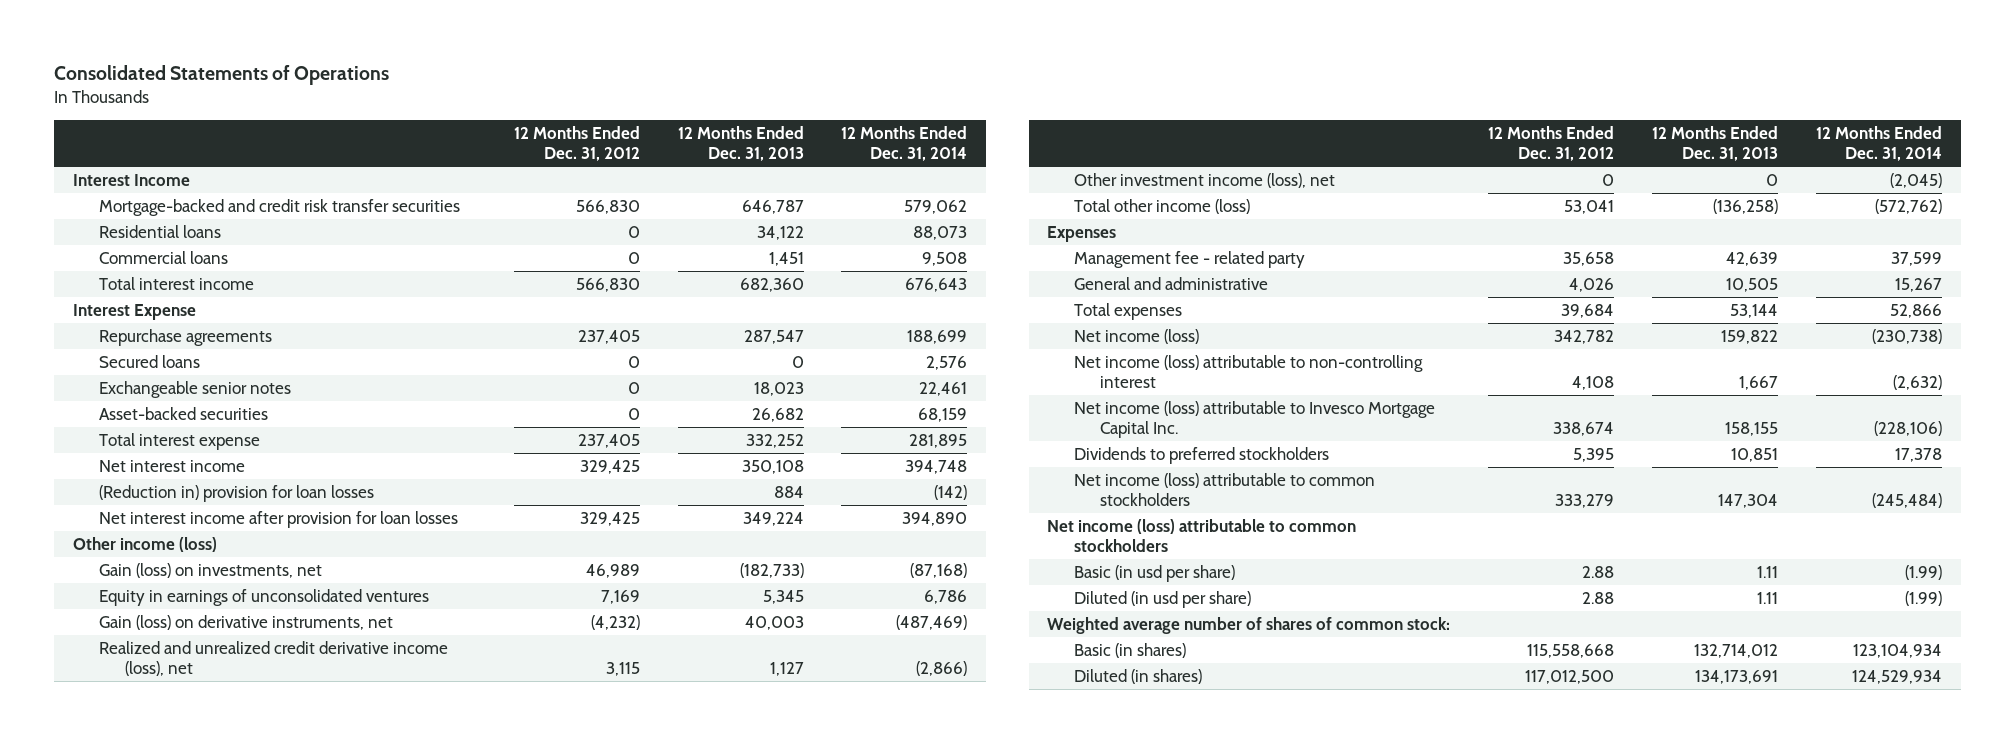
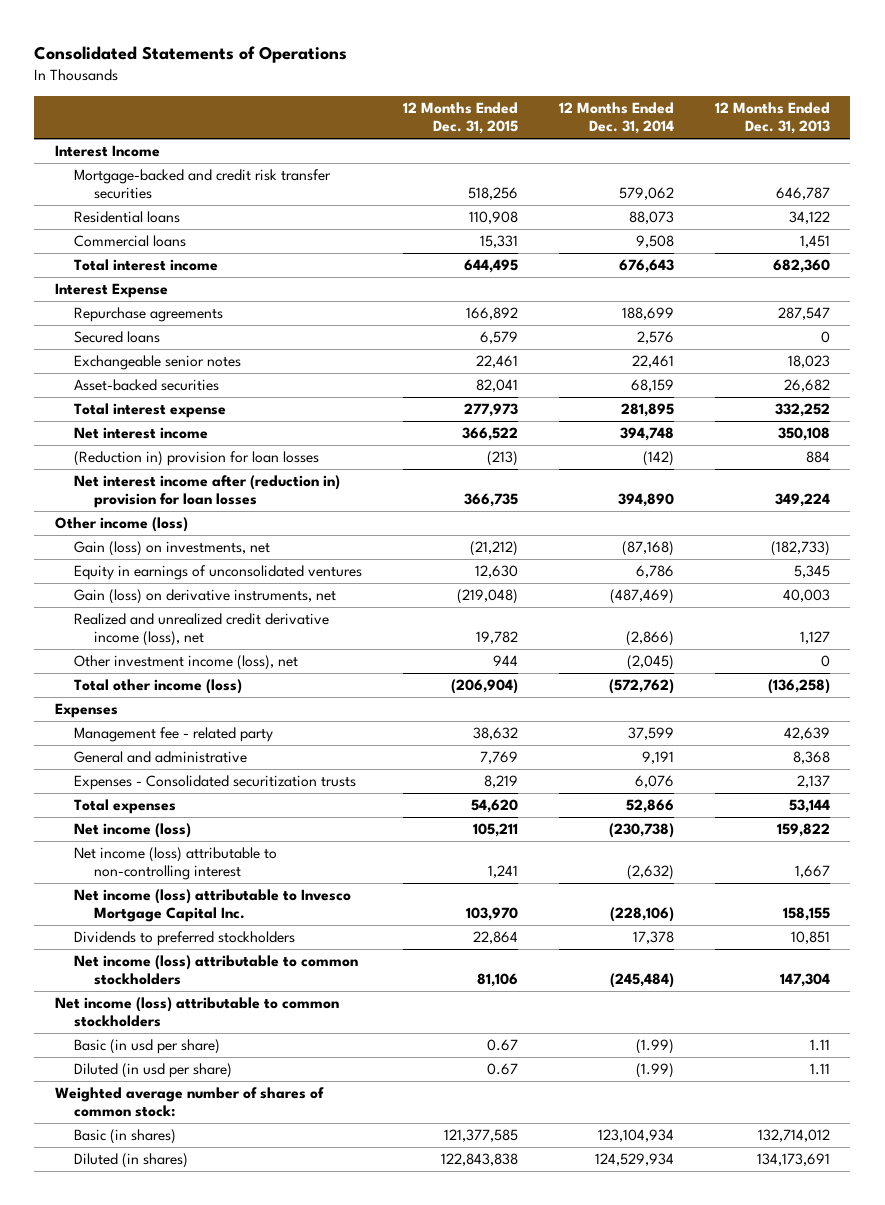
[513,126,640,162] 12 Months Ended Dec. 31, 2012 -> none
none -> [403,101,519,135] 12 Months Ended Dec. 31, 2015
[99,511,459,529] Net interest income after provision for loan losses -> [74,475,341,509] Net interest income after (reduction in) provision for loan losses
[1726,278,1779,293] 10,505 -> [792,751,830,765] 8,368
[1894,278,1942,293] 15,267 -> [642,751,675,765] 9,191
none -> [74,775,357,791] Expenses - Consolidated securitization trusts

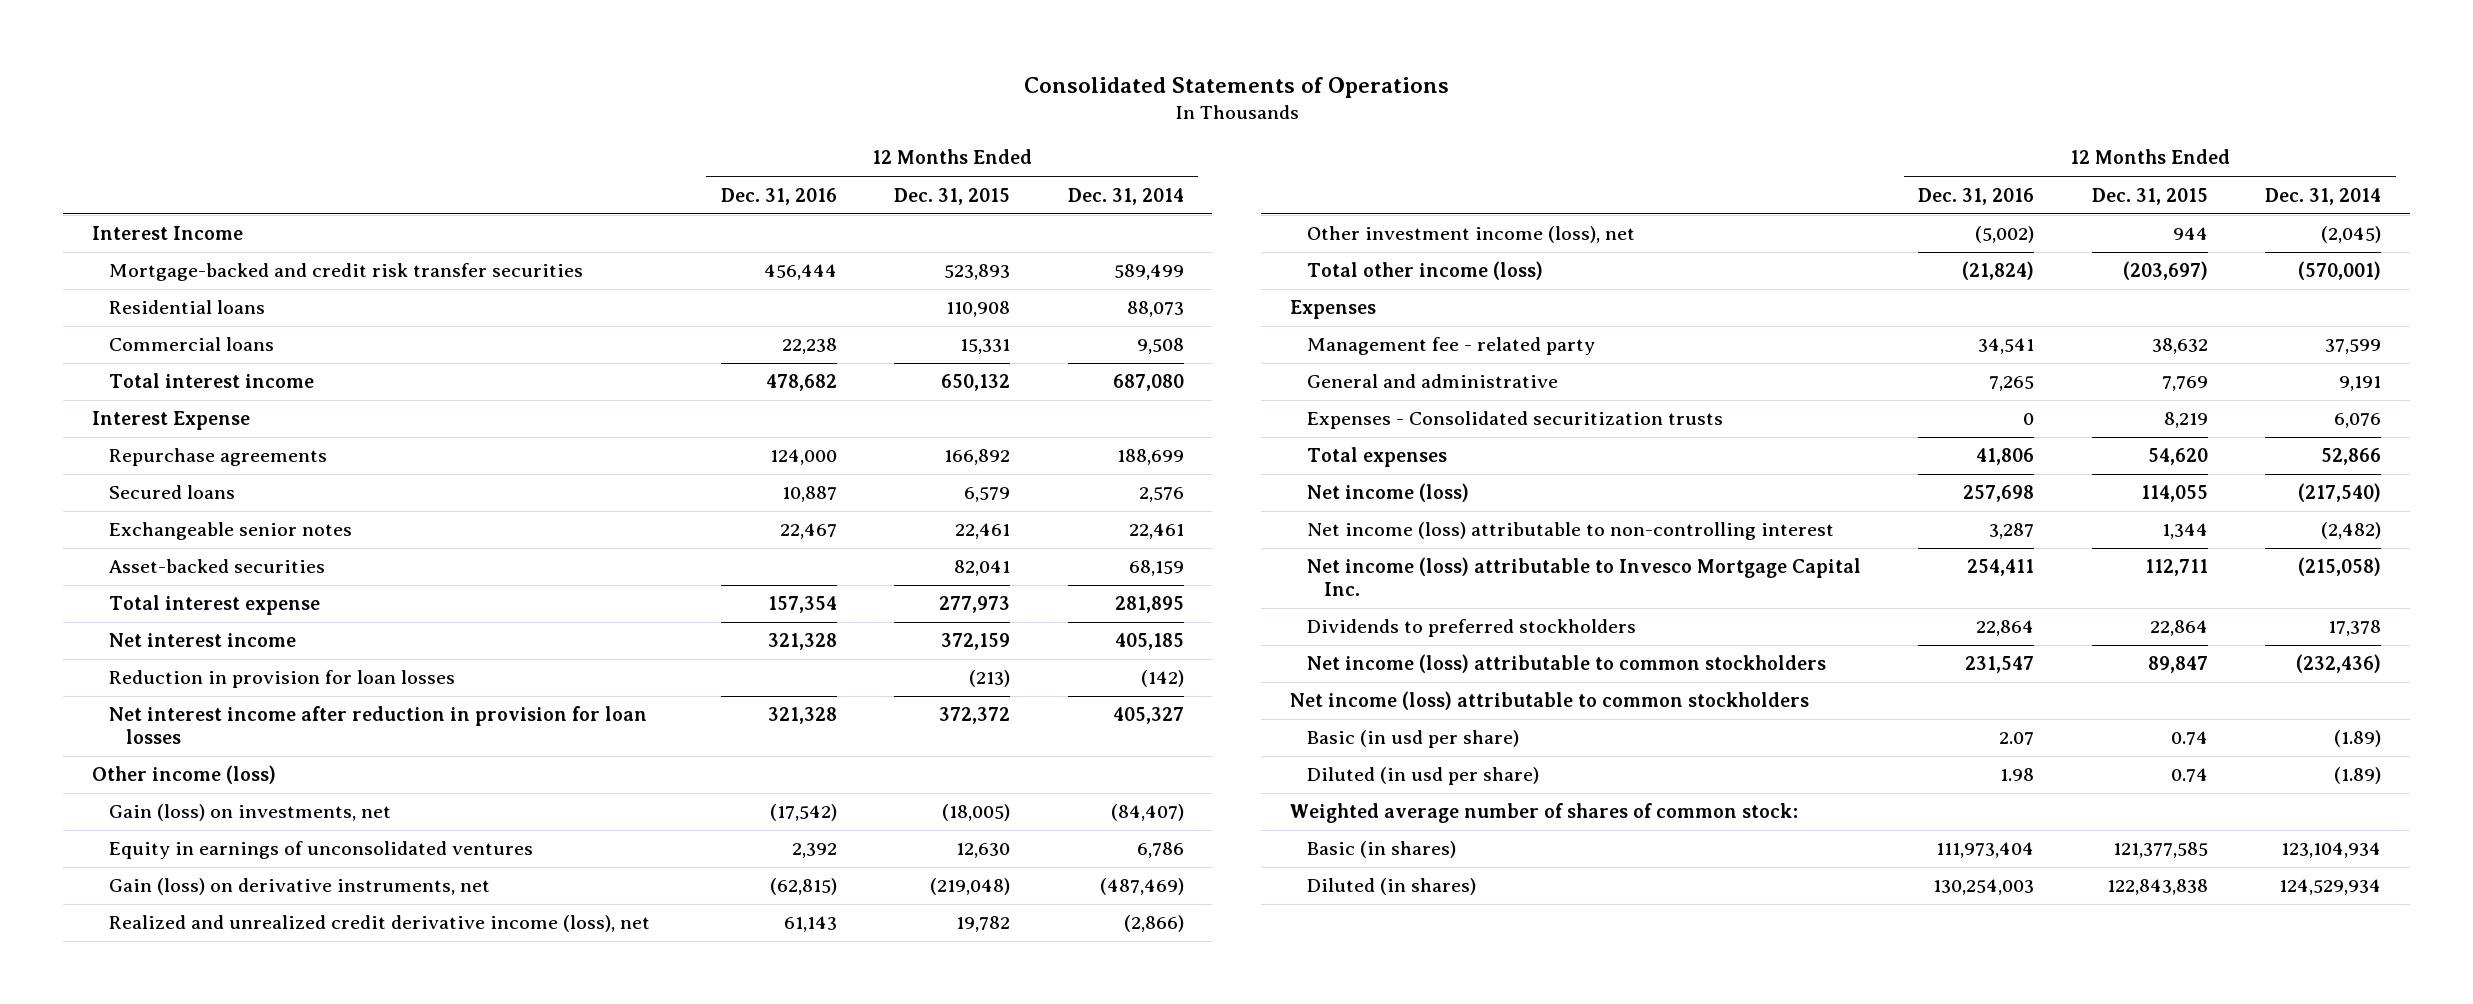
[714,101,830,135] 12 Months Ended Dec. 31, 2013 -> none
none -> [720,187,837,205] Dec. 31, 2016
[468,187,519,201] 518,256 -> [944,264,1011,281] 523,893
[619,187,675,201] 579,062 -> [1113,264,1184,281] 589,499
[464,259,519,274] 644,495 -> [941,374,1011,392] 650,132
[619,259,675,274] 676,643 -> [1112,374,1184,392] 687,080
[462,427,519,442] 366,522 -> [941,633,1011,651] 372,159
[620,427,675,442] 394,748 -> [1114,633,1184,651] 405,185
[74,451,320,467] (Reduction in) provision for loan losses -> [109,670,456,689] Reduction in provision for loan losses
[74,475,341,509] Net interest income after (reduction in) provision for loan losses -> [109,706,648,745] Net interest income after reduction in provision for loan losses
[464,493,519,508] 366,735 -> [939,707,1011,725] 372,372
[618,493,675,508] 394,890 -> [1112,707,1184,725] 405,327
[470,541,519,557] (21,212) -> [942,804,1011,822] (18,005)
[622,541,675,557] (87,168) -> [1110,804,1184,822] (84,407)
[451,679,519,695] (206,904) -> [2122,261,2208,281] (203,697)
[609,679,675,695] (572,762) -> [2298,261,2382,281] (570,001)
[473,823,519,838] 105,211 -> [2140,485,2208,503] 114,055
[609,823,675,839] (230,738) -> [2298,483,2382,503] (217,540)
[488,865,519,879] 1,241 -> [2161,523,2208,540] 1,344
[627,865,675,881] (2,632) -> [2321,522,2382,540] (2,482)
[466,907,519,922] 103,970 -> [2144,559,2208,577] 112,711
[610,907,675,923] (228,106) -> [2298,557,2382,577] (215,058)
[477,973,519,988] 81,106 -> [2147,656,2208,674] 89,847
[610,973,675,989] (245,484) -> [2296,654,2382,674] (232,436)
[487,1039,519,1052] 0.67 -> [2170,731,2208,746] 0.74
[636,1039,675,1055] (1.99) -> [2334,730,2382,748] (1.89)
[487,1063,519,1076] 0.67 -> [2170,768,2208,783] 0.74
[636,1063,675,1079] (1.99) -> [2334,767,2382,785] (1.89)

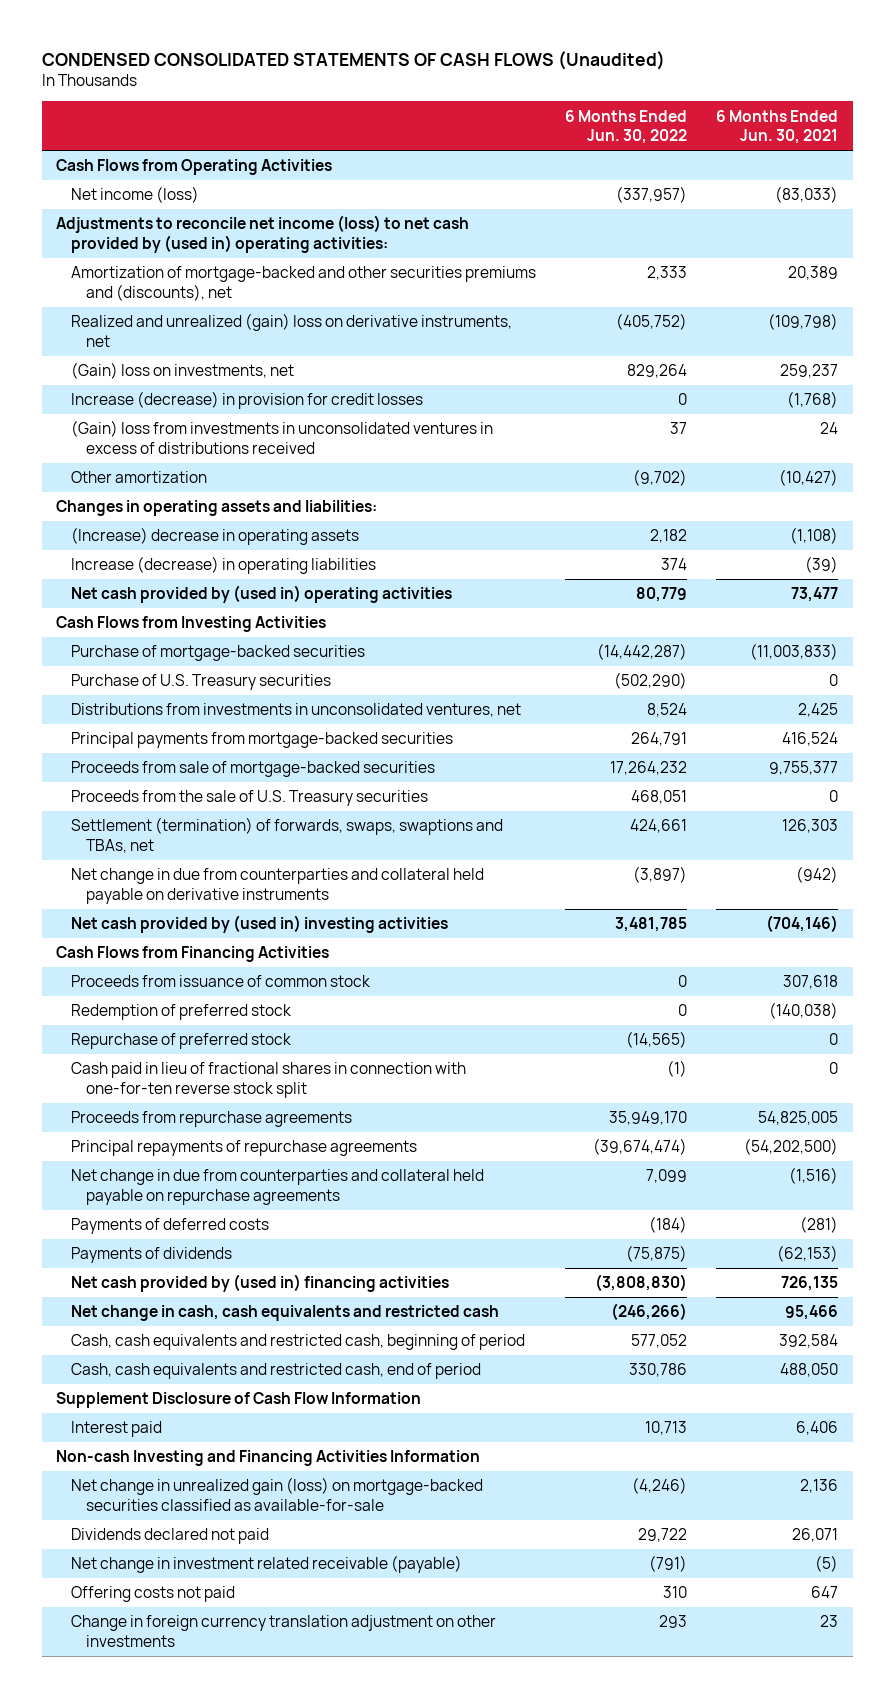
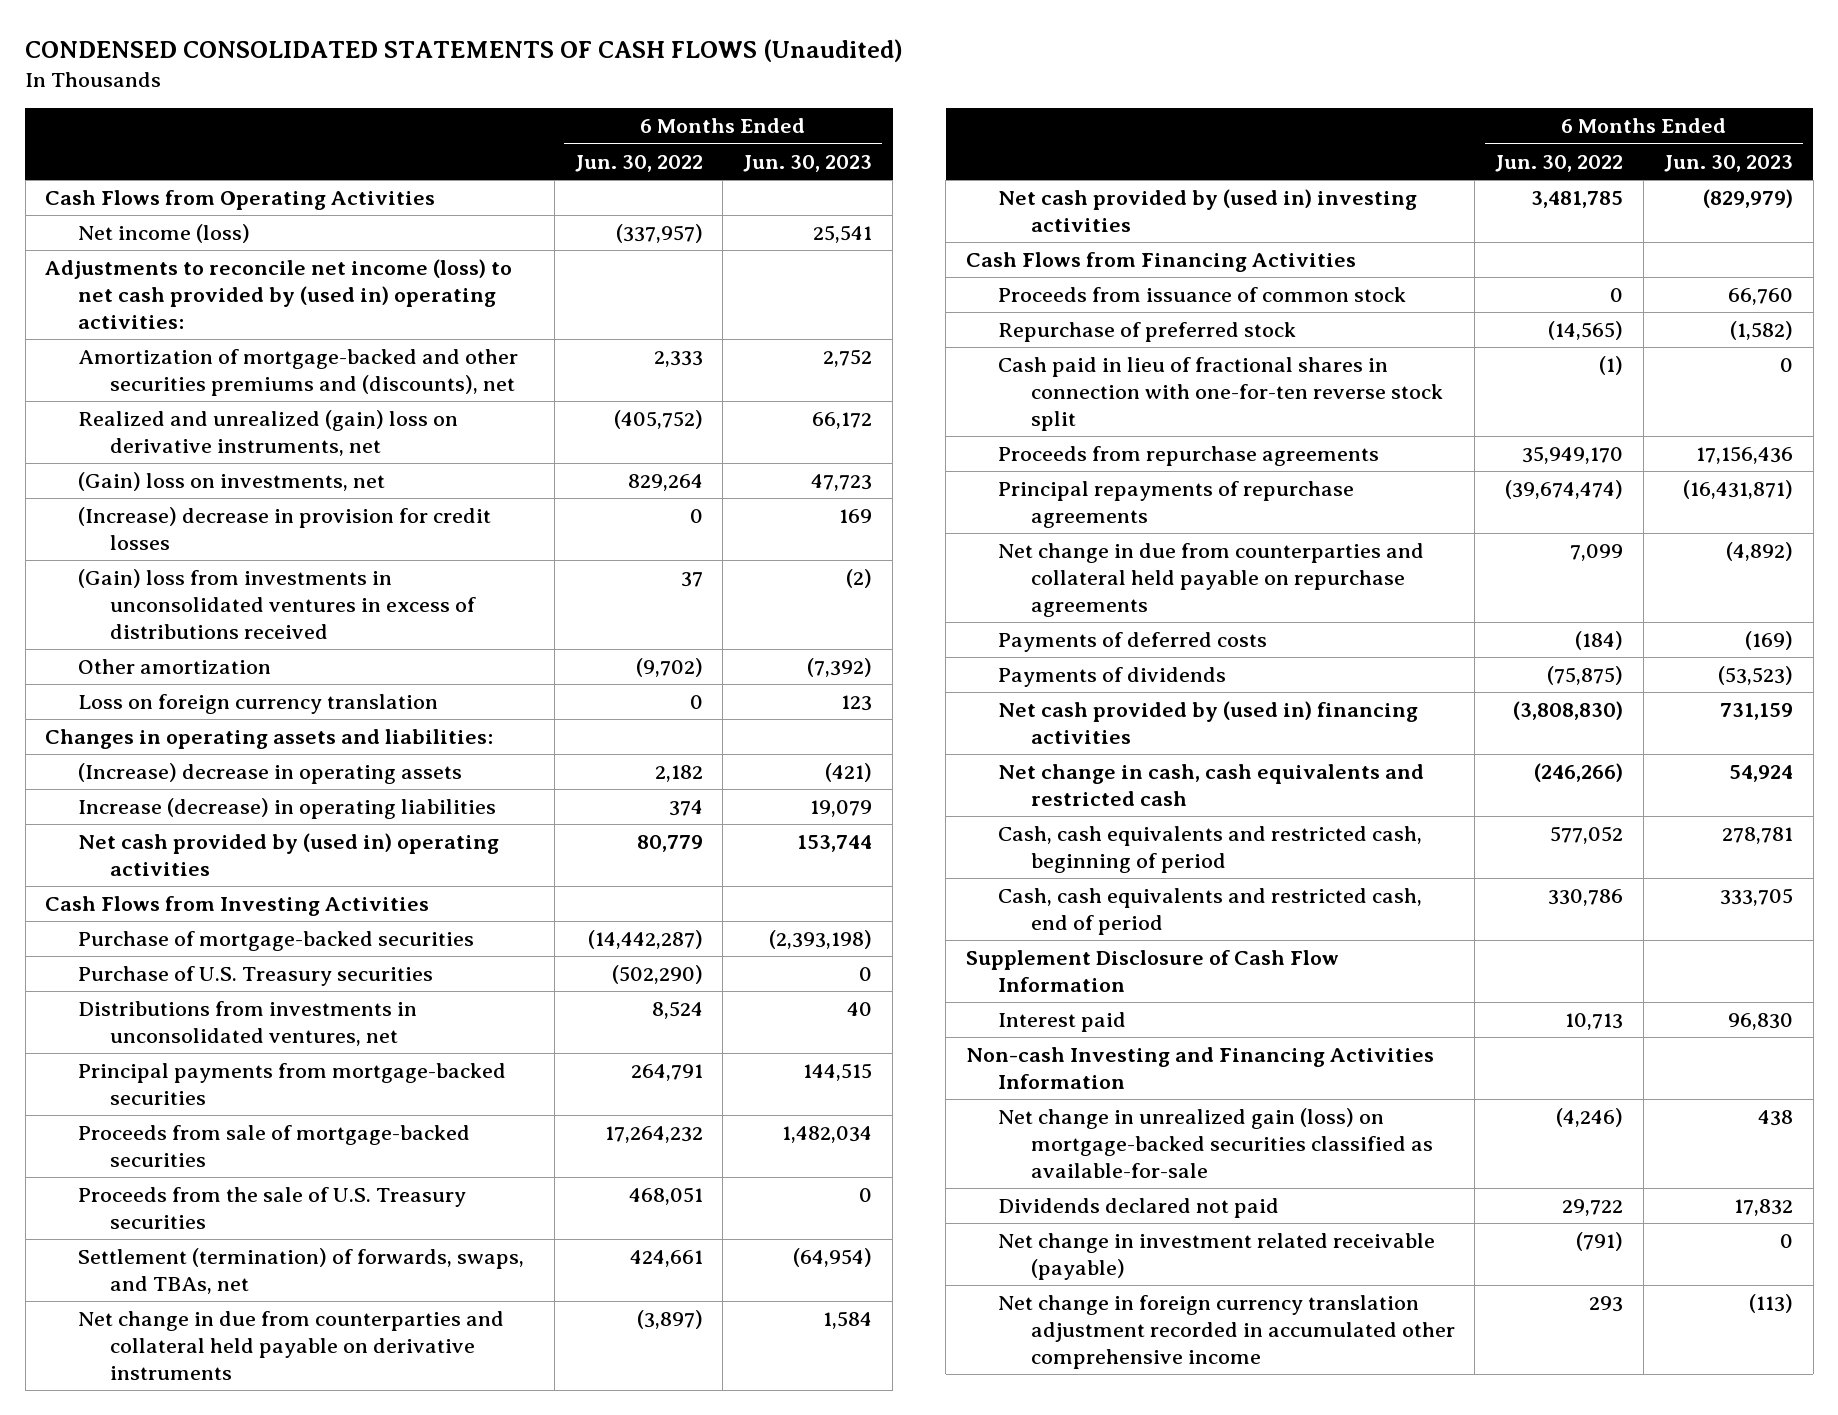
[716,109,839,145] 6 Months Ended Jun. 30, 2021 -> none
none -> [743,154,873,172] Jun. 30, 2023
[71,391,424,410] Increase (decrease) in provision for credit losses -> [77,507,491,550] (Increase) decrease in provision for credit losses
none -> [77,694,438,715] Loss on foreign currency translation
[71,817,504,853] Settlement (termination) of forwards, swaps, swaptions and TBAs, net -> [77,1248,524,1294] Settlement (termination) of forwards, swaps, and TBAs, net
[71,1004,292,1021] Redemption of preferred stock -> none
[71,1586,236,1603] Offering costs not paid -> none
[71,1615,497,1647] Change in foreign currency translation adjustment on other investments -> [998,1295,1455,1369] Net change in foreign currency translation adjustment recorded in accumulated other comprehensive income

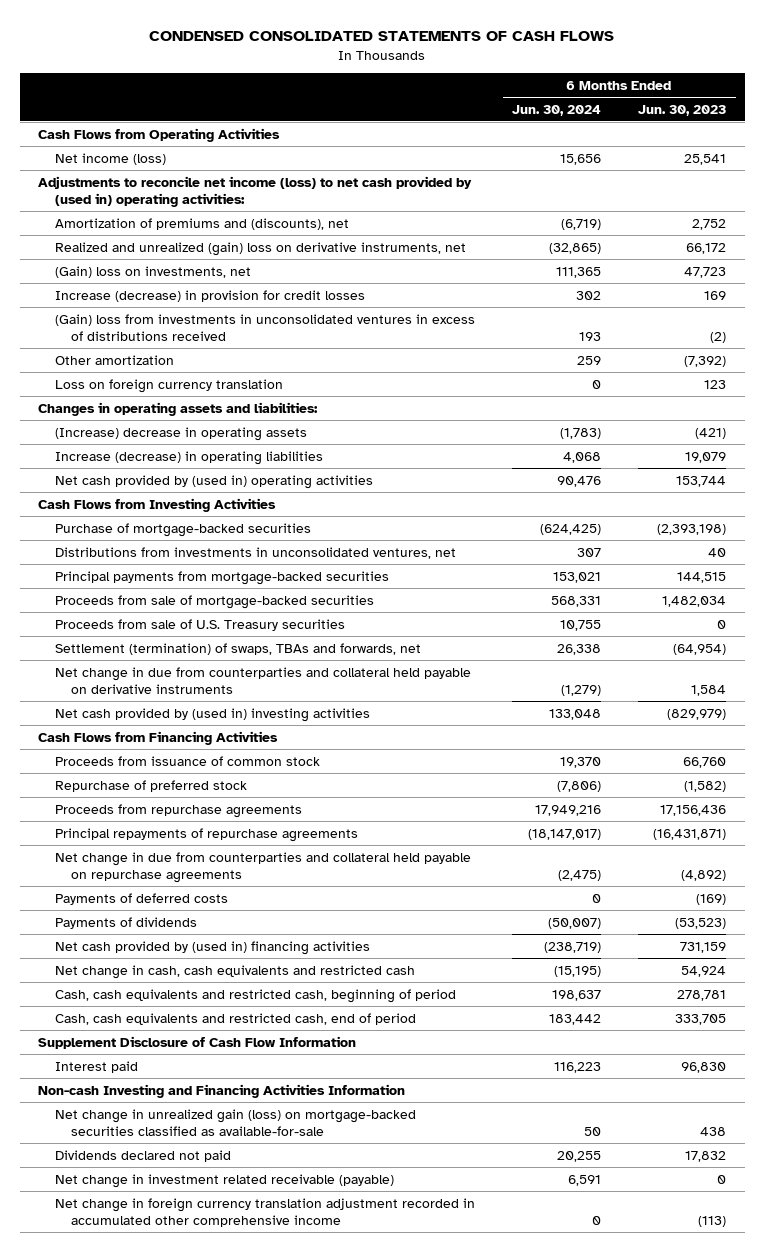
[25,39,904,63] CONDENSED CONSOLIDATED STATEMENTS OF CASH FLOWS (Unaudited) -> [149,31,615,42] CONDENSED CONSOLIDATED STATEMENTS OF CASH FLOWS
[574,154,703,172] Jun. 30, 2022 -> none
none -> [512,104,602,116] Jun. 30, 2024
[77,349,518,396] Amortization of mortgage-backed and other securities premiums and (discounts), net -> [54,217,349,230] Amortization of premiums and (discounts), net
[77,507,491,550] (Increase) decrease in provision for credit losses -> [54,289,365,302] Increase (decrease) in provision for credit losses
[77,966,433,987] Purchase of U.S. Treasury securities -> none
[77,1187,466,1229] Proceeds from the sale of U.S. Treasury securities -> [54,618,345,631] Proceeds from sale of U.S. Treasury securities
[77,1248,524,1294] Settlement (termination) of forwards, swaps, and TBAs, net -> [54,642,421,655] Settlement (termination) of swaps, TBAs and forwards, net
[998,357,1443,431] Cash paid in lieu of fractional shares in connection with one-for-ten reverse stock split -> none

